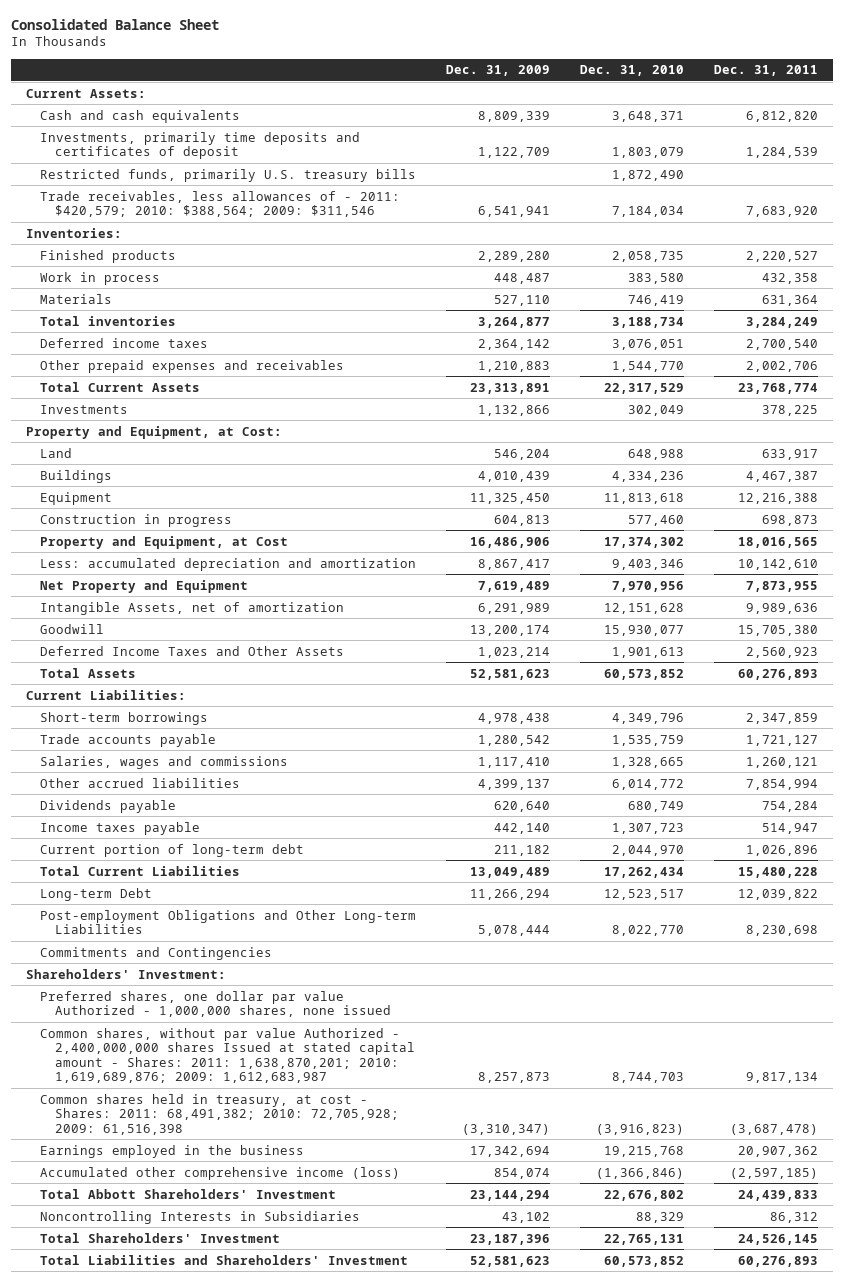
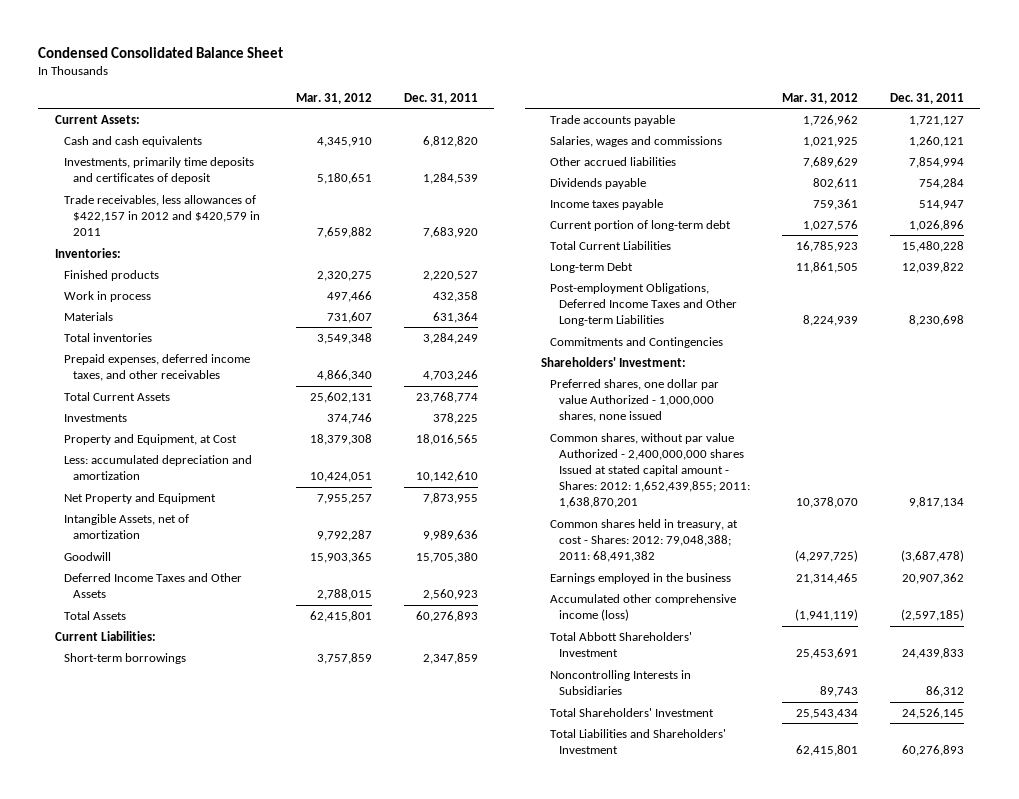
[10,18,219,30] Consolidated Balance Sheet -> [38,46,284,58] Condensed Consolidated Balance Sheet
[446,65,551,77] Dec. 31, 2009 -> none
[580,65,685,77] Dec. 31, 2010 -> none
none -> [295,92,372,104] Mar. 31, 2012
[40,168,417,182] Restricted funds, primarily U.S. treasury bills -> none
[40,190,401,218] Trade receivables, less allowances of - 2011: $420,579; 2010: $388,564; 2009: $311,546 -> [63,194,260,236] Trade receivables, less allowances of $422,157 in 2012 and $420,579 in 2011
[40,337,209,348] Deferred income taxes -> none
[40,359,345,373] Other prepaid expenses and receivables -> [63,353,250,381] Prepaid expenses, deferred income taxes, and other receivables
[746,360,819,372] 2,002,706 -> [422,369,478,381] 4,703,246
[25,425,282,439] Property and Equipment, at Cost: -> none
[40,447,73,458] Land -> none
[40,469,113,483] Buildings -> none
[40,491,113,505] Equipment -> none
[40,513,233,527] Construction in progress -> none
[40,909,417,935] Post-employment Obligations and Other Long-term Liabilities -> [550,282,738,326] Post-employment Obligations, Deferred Income Taxes and Other Long-term Liabilities
[40,1027,415,1084] Common shares, without par value Authorized - 2,400,000,000 shares Issued at stated capital amount - Shares: 2011: 1,638,870,201; 2010: 1,619,689,876; 2009: 1,612,683,987 -> [550,432,751,509] Common shares, without par value Authorized - 2,400,000,000 shares Issued at stated capital amount - Shares: 2012: 1,652,439,855; 2011: 1,638,870,201
[40,1093,399,1135] Common shares held in treasury, at cost - Shares: 2011: 68,491,382; 2010: 72,705,928; 2009: 61,516,398 -> [550,518,739,562] Common shares held in treasury, at cost - Shares: 2012: 79,048,388; 2011: 68,491,382

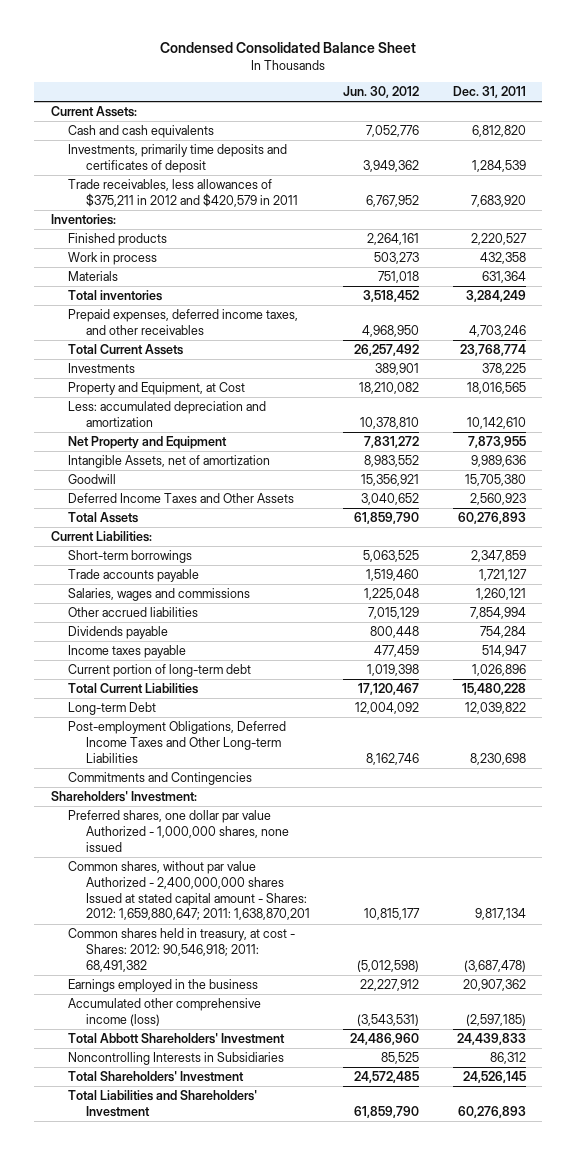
[295,92,372,104] Mar. 31, 2012 -> none
none -> [343,86,420,99] Jun. 30, 2012
[63,194,260,236] Trade receivables, less allowances of $422,157 in 2012 and $420,579 in 2011 -> [68,179,298,207] Trade receivables, less allowances of $375,211 in 2012 and $420,579 in 2011
[550,432,751,509] Common shares, without par value Authorized - 2,400,000,000 shares Issued at stated capital amount - Shares: 2012: 1,652,439,855; 2011: 1,638,870,201 -> [68,861,310,921] Common shares, without par value Authorized - 2,400,000,000 shares Issued at stated capital amount - Shares: 2012: 1,659,880,647; 2011: 1,638,870,201
[550,518,739,562] Common shares held in treasury, at cost - Shares: 2012: 79,048,388; 2011: 68,491,382 -> [68,928,296,972] Common shares held in treasury, at cost - Shares: 2012: 90,546,918; 2011: 68,491,382

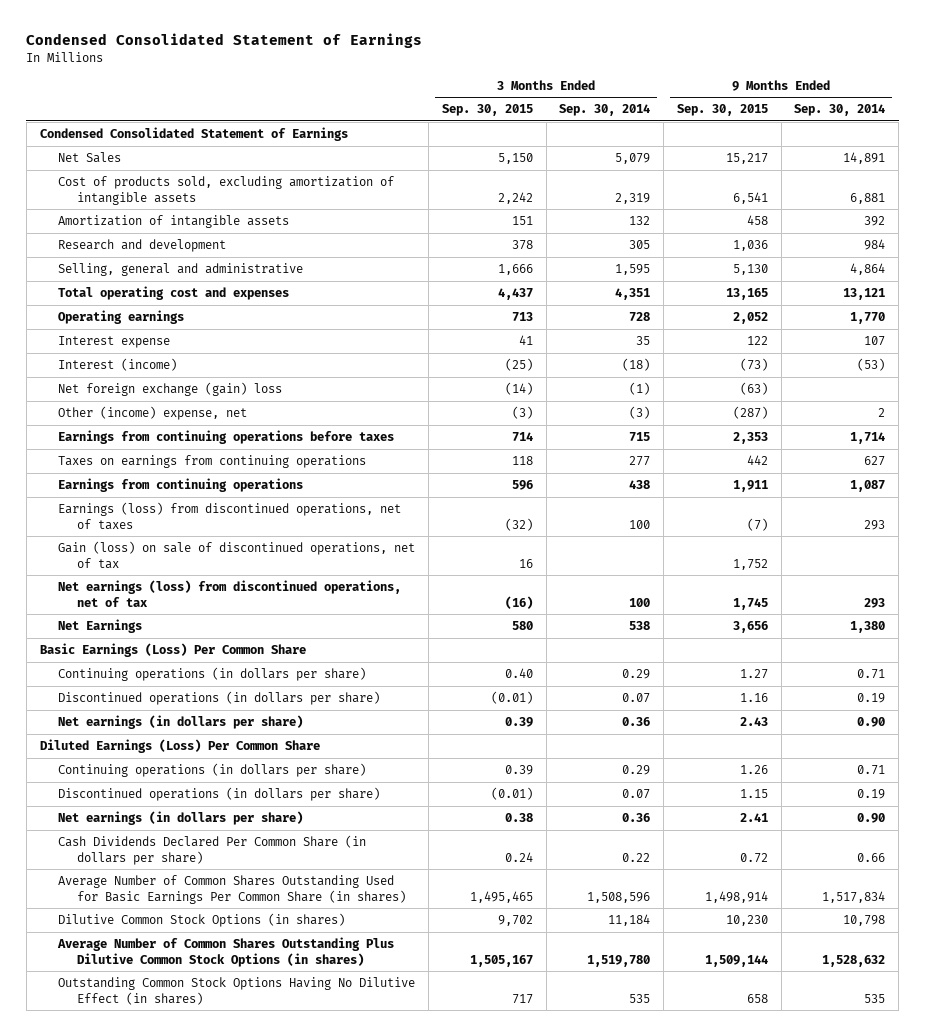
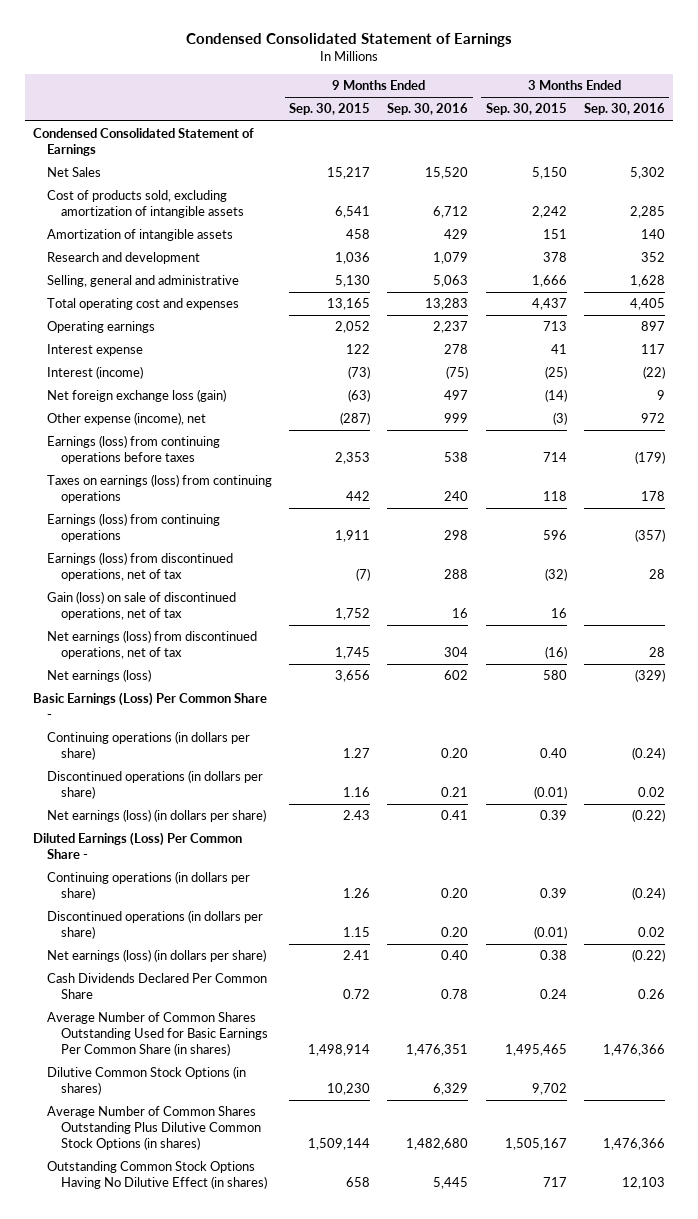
[559,104,651,117] Sep. 30, 2014 -> none
[794,104,886,117] Sep. 30, 2014 -> none
none -> [387,103,469,116] Sep. 30, 2016
none -> [583,103,665,116] Sep. 30, 2016
[58,382,283,397] Net foreign exchange (gain) loss -> [47,389,227,403] Net foreign exchange loss (gain)
[58,406,248,421] Other (income) expense, net -> [47,412,207,426] Other expense (income), net
[58,430,395,445] Earnings from continuing operations before taxes -> [47,435,221,465] Earnings (loss) from continuing operations before taxes
[58,455,367,469] Taxes on earnings from continuing operations -> [47,474,273,504] Taxes on earnings (loss) from continuing operations
[58,478,304,493] Earnings from continuing operations -> [47,513,221,543] Earnings (loss) from continuing operations
[58,502,402,530] Earnings (loss) from discontinued operations, net of taxes -> [47,552,234,582] Earnings (loss) from discontinued operations, net of tax
[58,619,143,634] Net Earnings -> [47,669,152,683] Net earnings (loss)
[39,643,306,658] Basic Earnings (Loss) Per Common Share -> [33,692,268,720] Basic Earnings (Loss) Per Common Share -
[58,715,304,730] Net earnings (in dollars per share) -> [47,809,267,823] Net earnings (loss) (in dollars per share)
[39,739,320,754] Diluted Earnings (Loss) Per Common Share -> [33,832,243,860] Diluted Earnings (Loss) Per Common Share -
[58,811,304,826] Net earnings (in dollars per share) -> [47,949,267,963] Net earnings (loss) (in dollars per share)
[58,835,367,865] Cash Dividends Declared Per Common Share (in dollars per share) -> [47,973,268,1000] Cash Dividends Declared Per Common Share

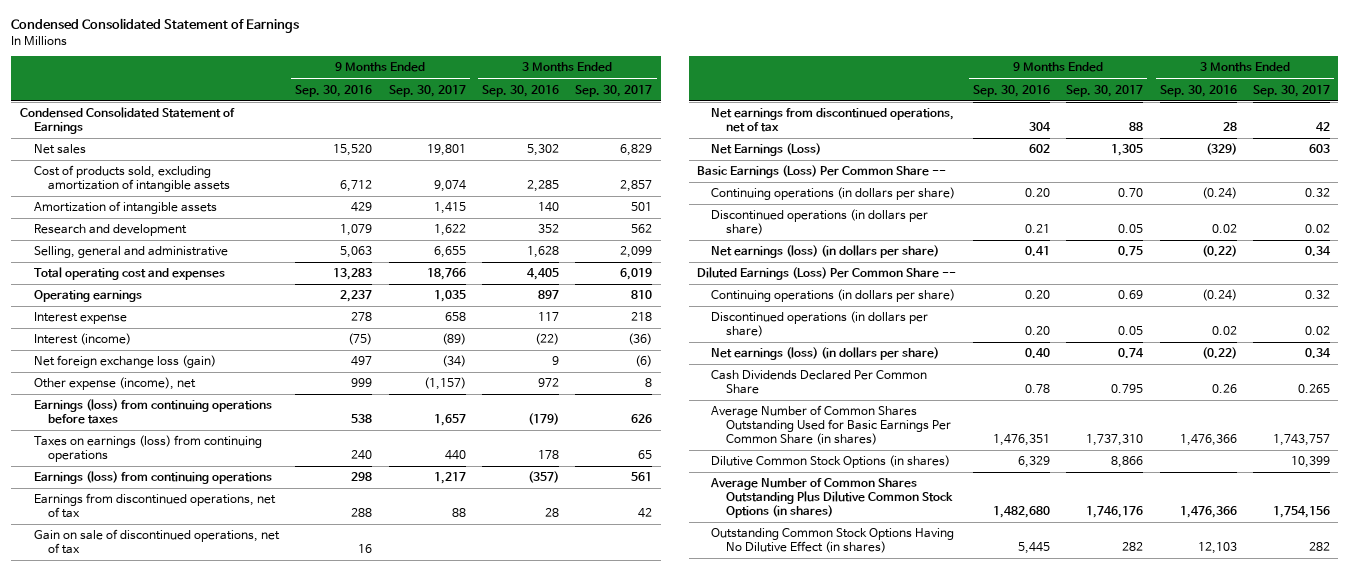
[289,103,371,116] Sep. 30, 2015 -> none
[485,103,567,116] Sep. 30, 2015 -> none
none -> [388,84,466,97] Sep. 30, 2017
none -> [575,84,653,97] Sep. 30, 2017
[47,167,102,178] Net Sales -> [33,144,86,155] Net sales
[47,552,234,582] Earnings (loss) from discontinued operations, net of tax -> [33,493,276,519] Earnings from discontinued operations, net of tax
[47,591,237,621] Gain (loss) on sale of discontinued operations, net of tax -> [33,529,280,555] Gain on sale of discontinued operations, net of tax
[47,630,258,660] Net earnings (loss) from discontinued operations, net of tax -> [711,108,955,133] Net earnings from discontinued operations, net of tax
[47,669,152,683] Net earnings (loss) -> [711,143,822,157] Net Earnings (Loss)
[33,692,268,720] Basic Earnings (Loss) Per Common Share - -> [697,165,947,179] Basic Earnings (Loss) Per Common Share --
[33,832,243,860] Diluted Earnings (Loss) Per Common Share - -> [697,267,957,281] Diluted Earnings (Loss) Per Common Share --

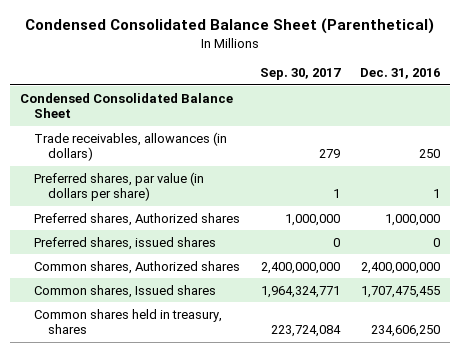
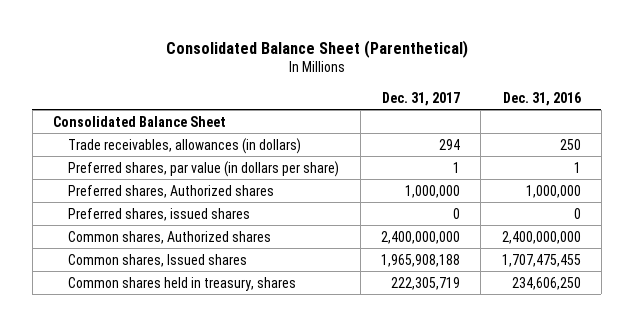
[25,18,435,35] Condensed Consolidated Balance Sheet (Parenthetical) -> [165,39,468,58] Consolidated Balance Sheet (Parenthetical)
[260,68,342,81] Sep. 30, 2017 -> none
none -> [382,91,461,106] Dec. 31, 2017
[20,92,234,119] Condensed Consolidated Balance Sheet -> [52,115,226,127] Consolidated Balance Sheet

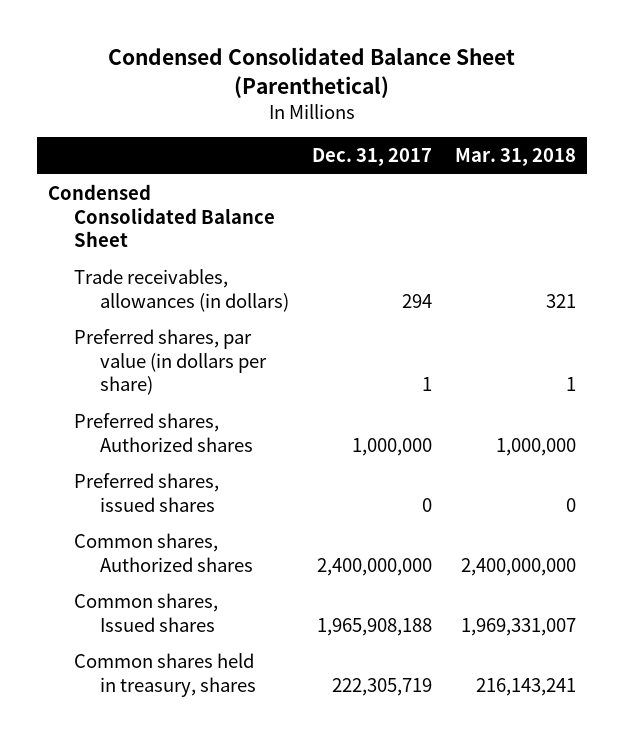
[165,39,468,58] Consolidated Balance Sheet (Parenthetical) -> [108,47,516,98] Condensed Consolidated Balance Sheet (Parenthetical)
[502,91,581,106] Dec. 31, 2016 -> none
none -> [454,148,576,167] Mar. 31, 2018
[52,115,226,127] Consolidated Balance Sheet -> [48,184,276,247] Condensed Consolidated Balance Sheet

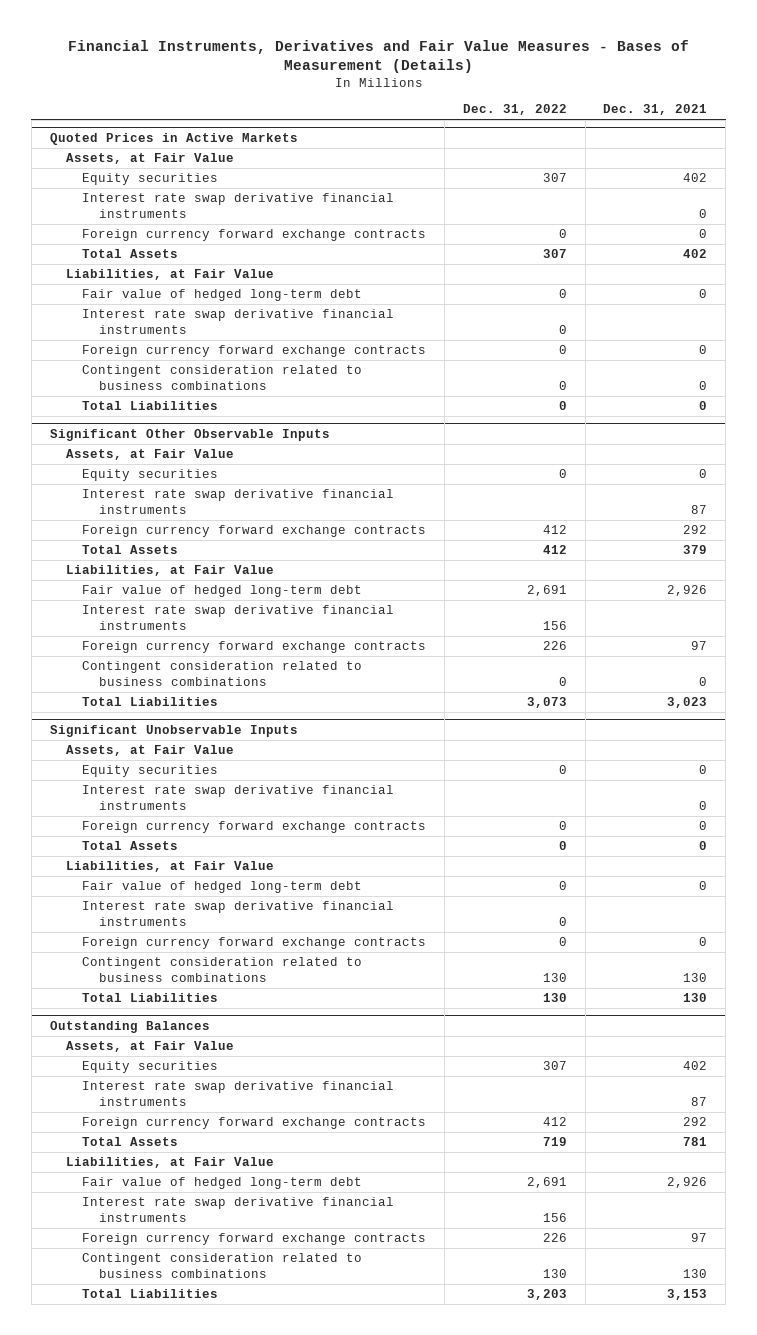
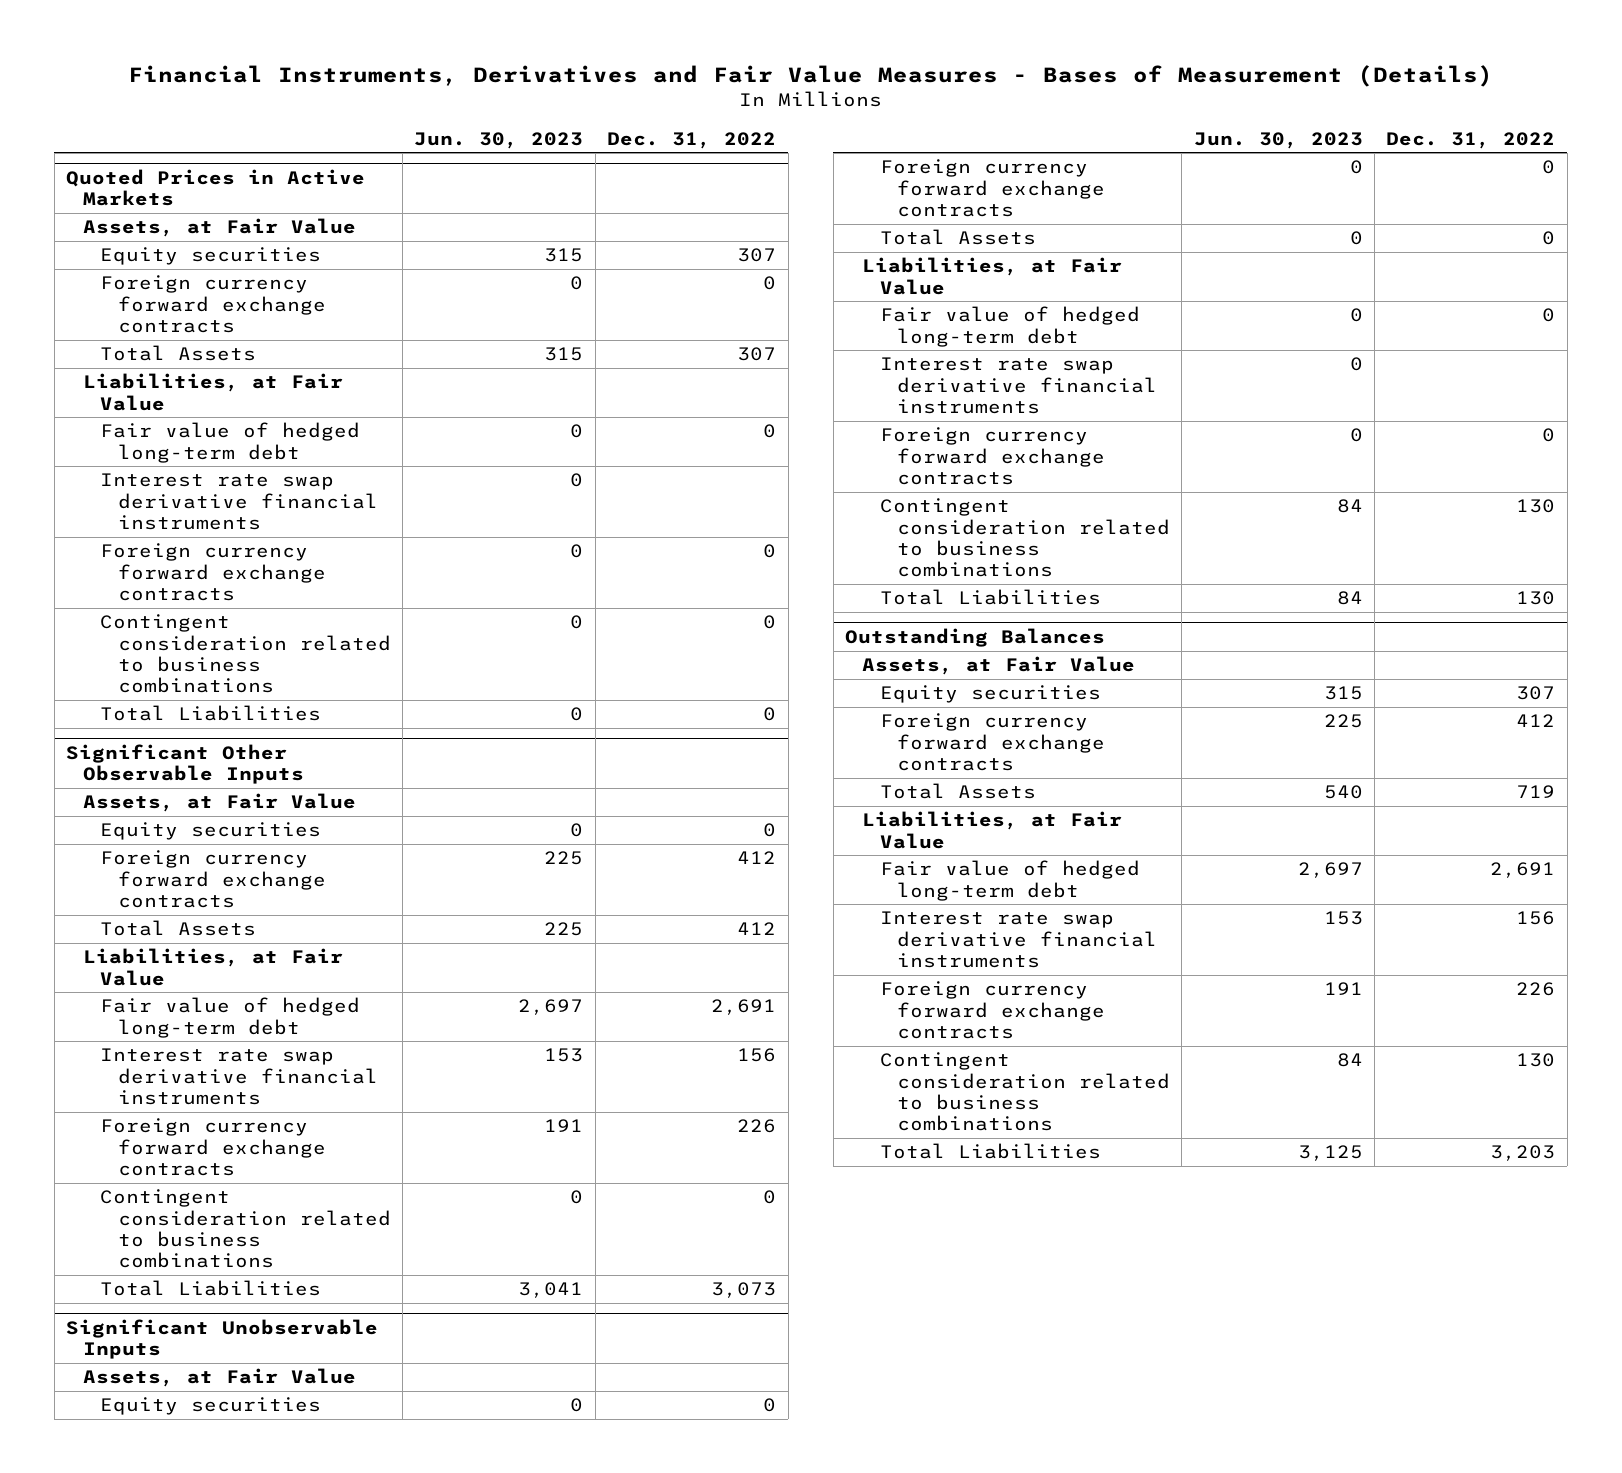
[603,104,708,116] Dec. 31, 2021 -> none
none -> [414,131,584,149] Jun. 30, 2023
[82,309,395,335] Interest rate swap derivative financial instruments -> none
[82,193,395,219] Interest rate swap derivative financial instruments -> [100,473,378,530] Interest rate swap derivative financial instruments
[82,489,395,515] Interest rate swap derivative financial instruments -> none
[82,901,395,927] Interest rate swap derivative financial instruments -> none
[82,785,395,811] Interest rate swap derivative financial instruments -> [879,357,1157,414] Interest rate swap derivative financial instruments
[82,1081,395,1107] Interest rate swap derivative financial instruments -> none

